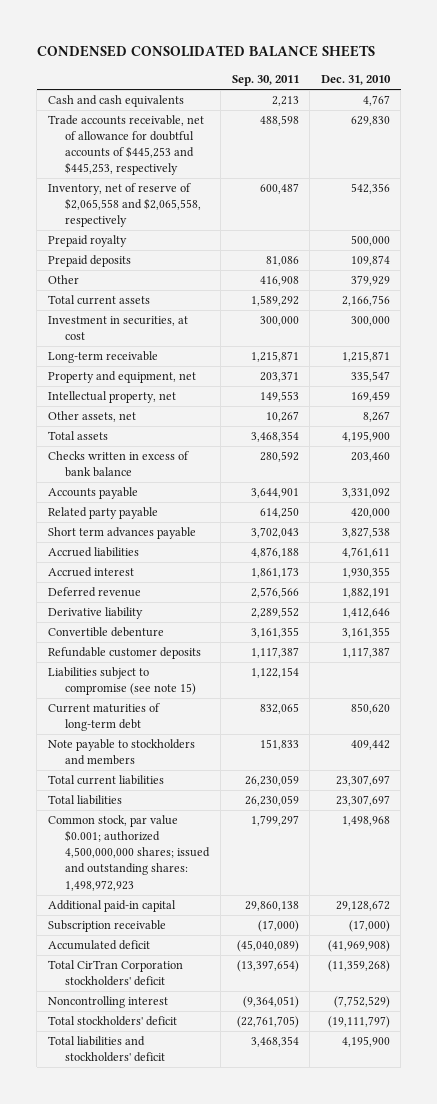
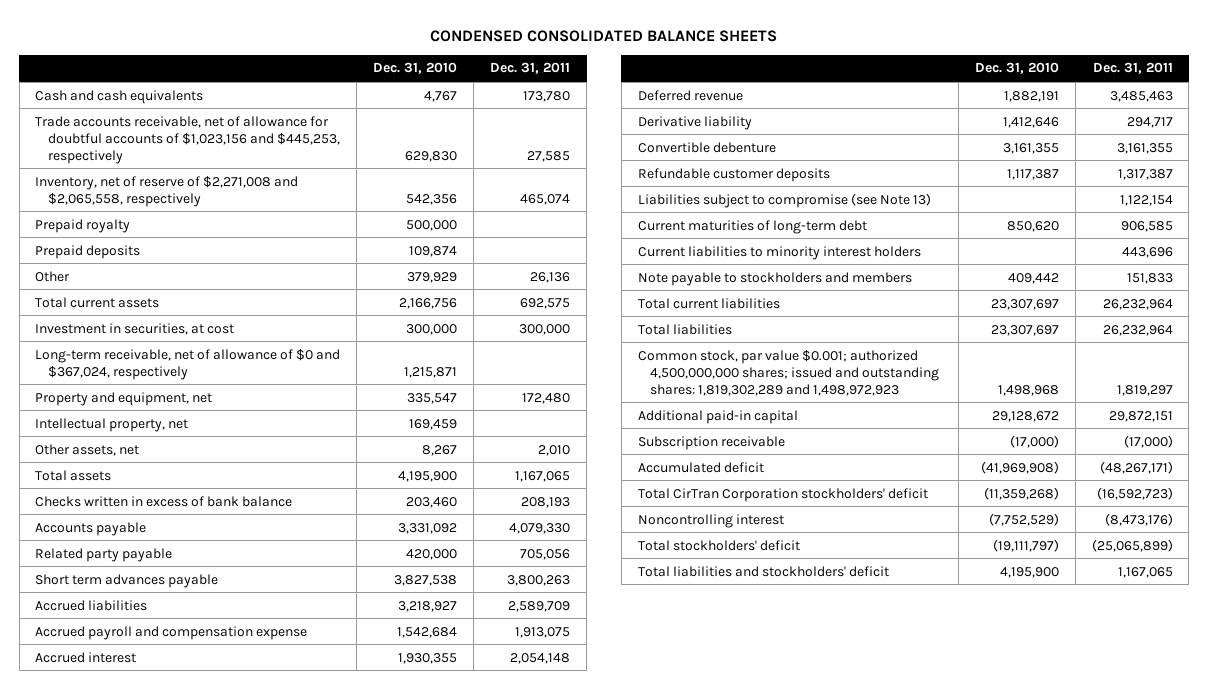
[231,75,299,87] Sep. 30, 2011 -> none
none -> [490,62,571,75] Dec. 31, 2011
[47,115,204,176] Trade accounts receivable, net of allowance for doubtful accounts of $445,253 and $445,253, respectively -> [35,115,340,164] Trade accounts receivable, net of allowance for doubtful accounts of $1,023,156 and $445,253, respectively
[47,183,202,228] Inventory, net of reserve of $2,065,558 and $2,065,558, respectively -> [35,175,299,207] Inventory, net of reserve of $2,271,008 and $2,065,558, respectively
[47,351,158,364] Long-term receivable -> [35,348,341,380] Long-term receivable, net of allowance of $0 and $367,024, respectively
[341,547,390,559] 4,761,611 -> [397,600,457,612] 3,218,927
none -> [35,625,308,640] Accrued payroll and compensation expense
[47,667,197,696] Liabilities subject to compromise (see note 15) -> [637,192,931,208] Liabilities subject to compromise (see Note 13)
none -> [637,245,921,260] Current liabilities to minority interest holders
[47,815,211,891] Common stock, par value $0.001; authorized 4,500,000,000 shares; issued and outstanding shares: 1,498,972,923 -> [637,349,939,396] Common stock, par value $0.001; authorized 4,500,000,000 shares; issued and outstanding shares: 1,819,302,289 and 1,498,972,923

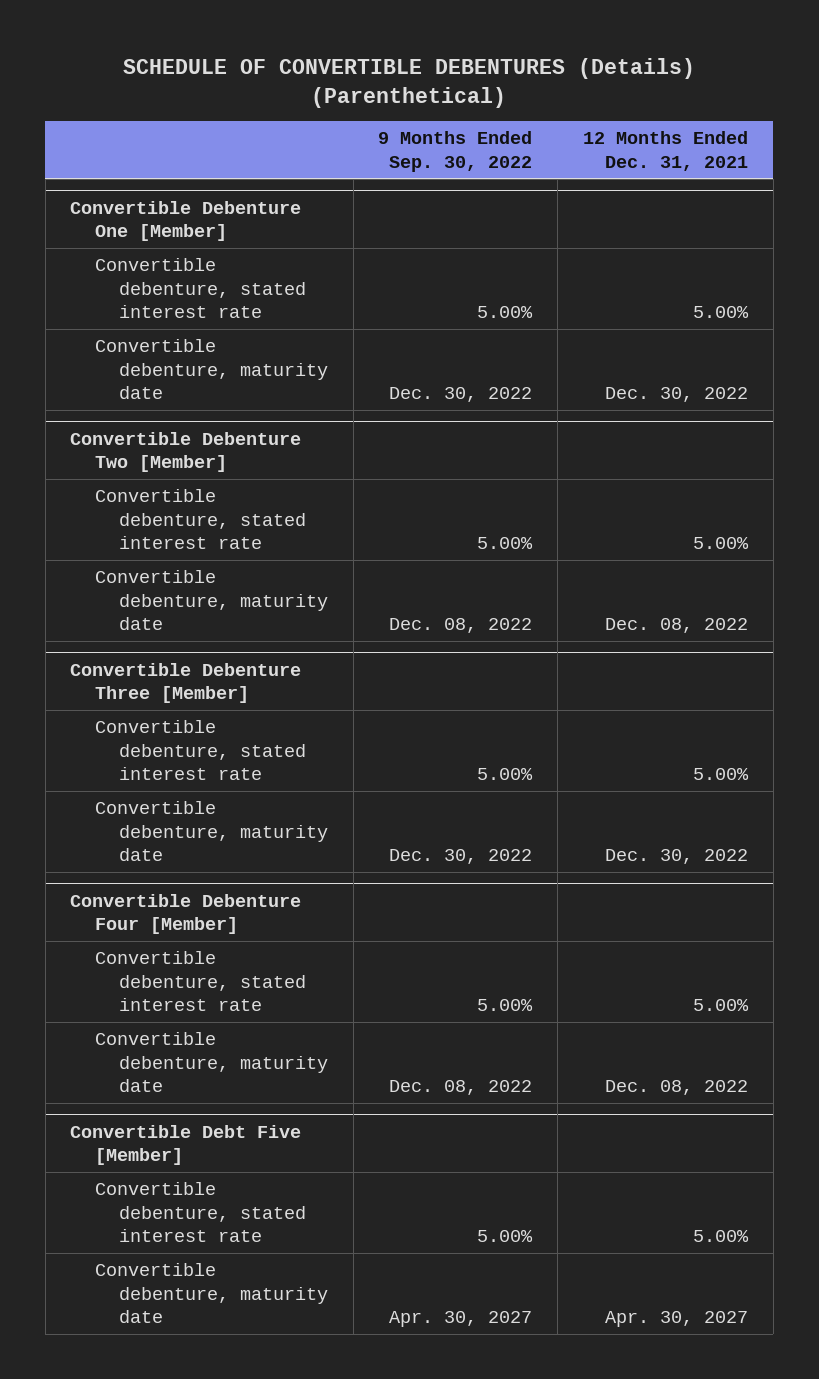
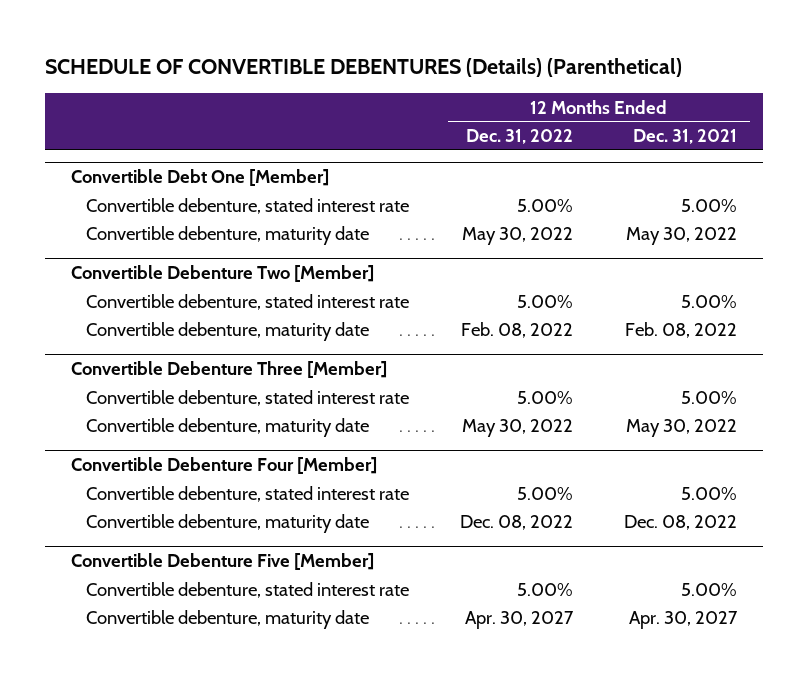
[378,131,533,172] 9 Months Ended Sep. 30, 2022 -> none
none -> [466,129,574,145] Dec. 31, 2022
[70,200,302,242] Convertible Debenture One [Member] -> [70,168,329,186] Convertible Debt One [Member]
[605,387,749,403] Dec. 30, 2022 -> [626,226,738,245] May 30, 2022
[605,618,749,634] Dec. 08, 2022 -> [625,321,738,338] Feb. 08, 2022
[605,849,749,865] Dec. 30, 2022 -> [626,418,738,437] May 30, 2022
[70,1124,302,1166] Convertible Debt Five [Member] -> [70,552,374,570] Convertible Debenture Five [Member]

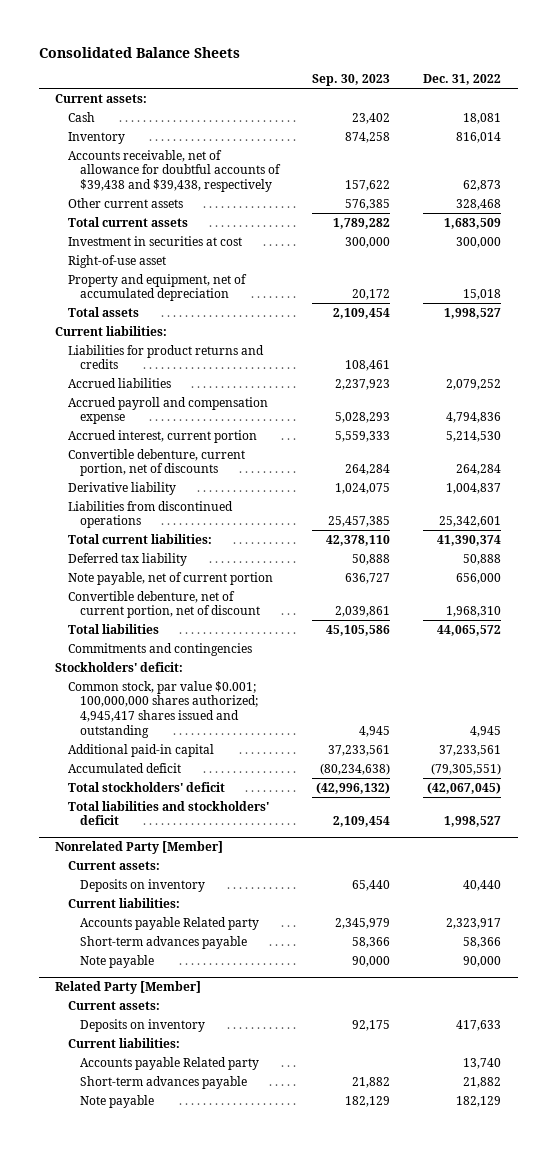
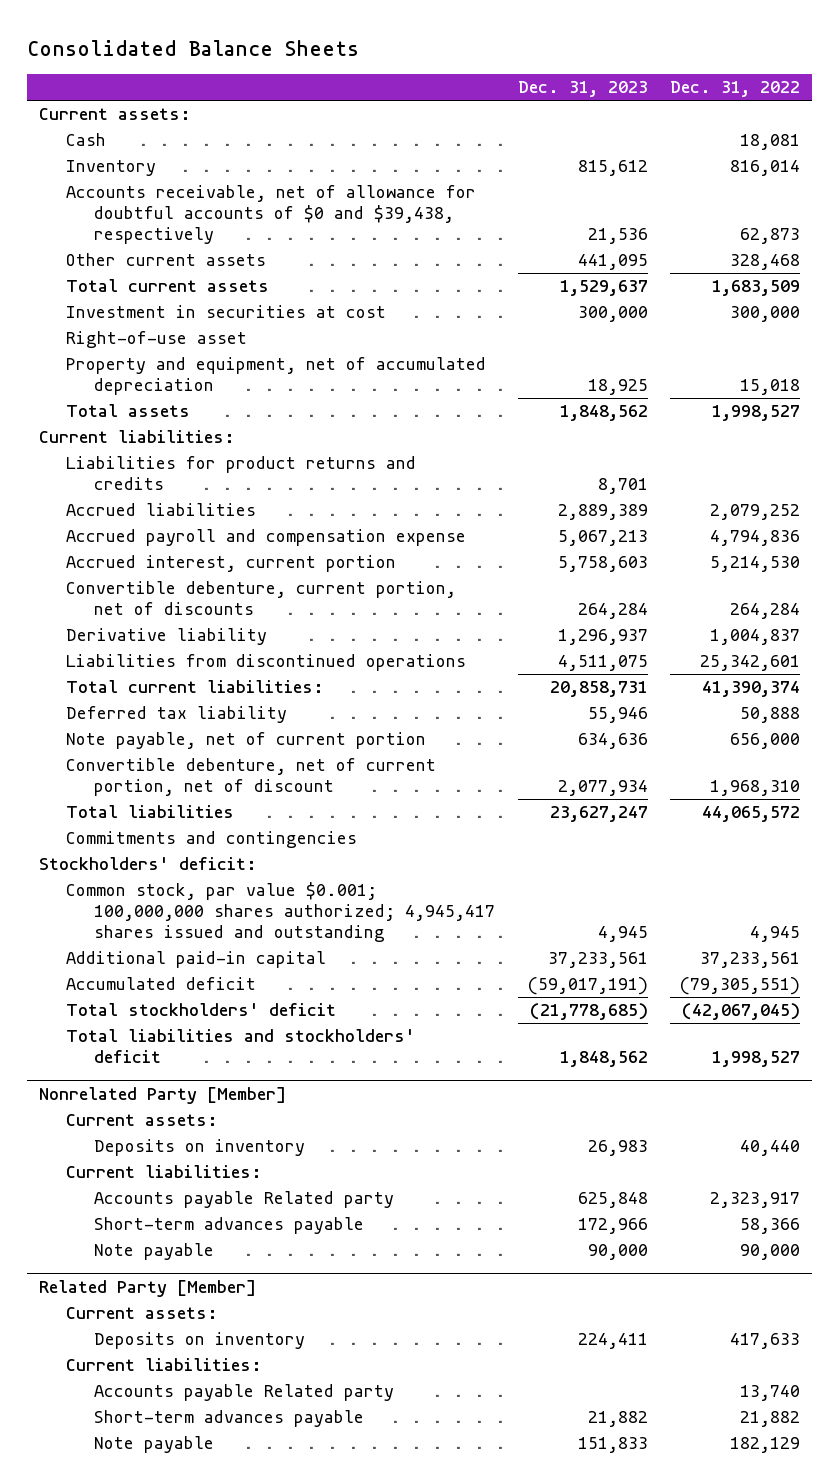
[312,74,391,87] Sep. 30, 2023 -> none
none -> [517,81,648,98] Dec. 31, 2023
[67,149,282,193] Accounts receivable, net of allowance for doubtful accounts of $39,438 and $39,438, respectively -> [66,185,477,245] Accounts receivable, net of allowance for doubtful accounts of $0 and $39,438, respectively

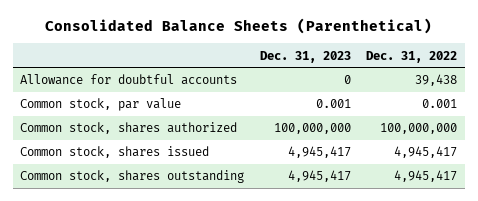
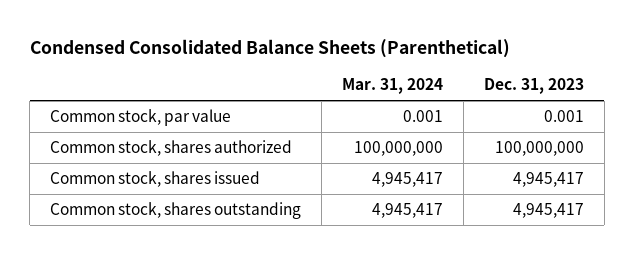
[44,18,432,35] Consolidated Balance Sheets (Parenthetical) -> [29,38,510,58] Condensed Consolidated Balance Sheets (Parenthetical)
[366,50,458,63] Dec. 31, 2022 -> none
none -> [341,78,443,95] Mar. 31, 2024
[20,74,238,86] Allowance for doubtful accounts -> none

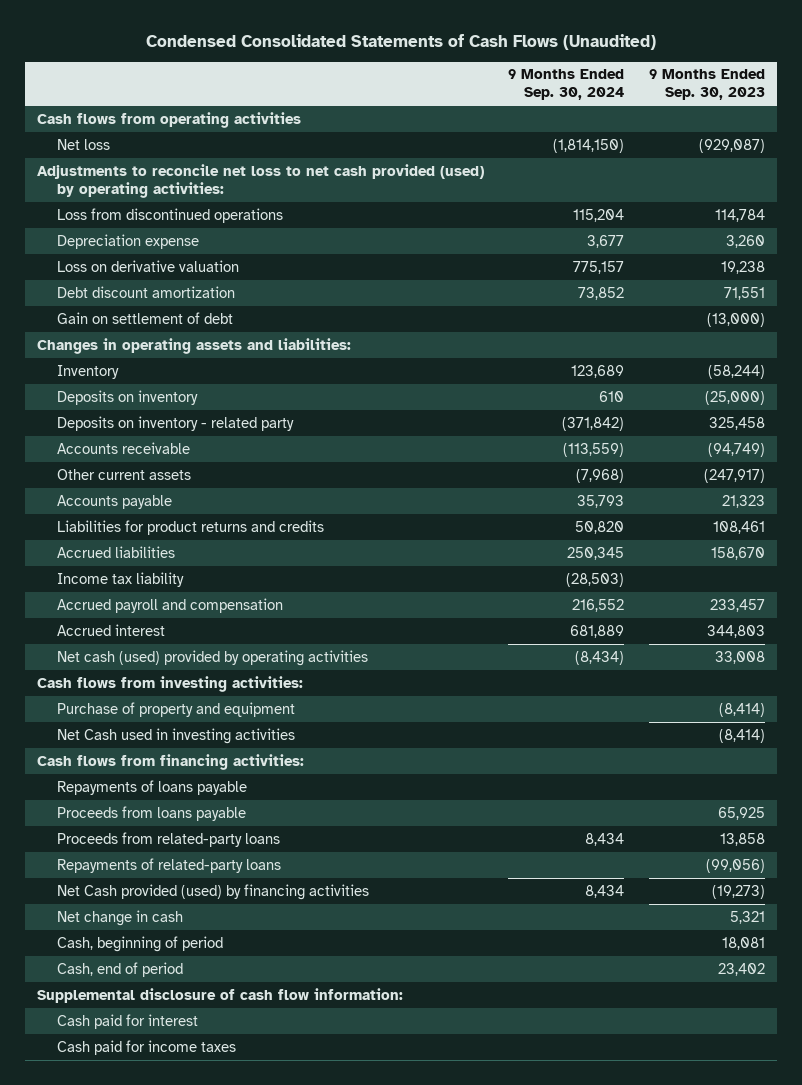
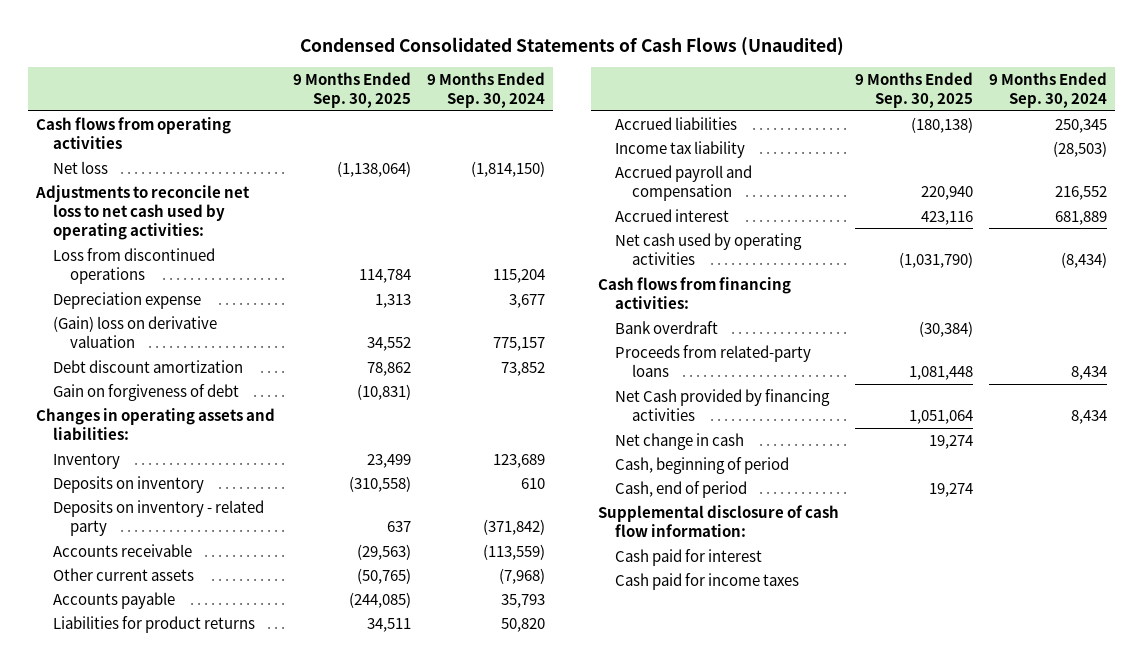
[648,69,765,101] 9 Months Ended Sep. 30, 2023 -> none
none -> [292,71,411,109] 9 Months Ended Sep. 30, 2025
[37,163,485,198] Adjustments to reconcile net loss to net cash provided (used) by operating activities: -> [35,184,251,241] Adjustments to reconcile net loss to net cash used by operating activities:
[56,259,239,272] Loss on derivative valuation -> [53,315,218,349] (Gain) loss on derivative valuation
[56,311,233,324] Gain on settlement of debt -> [53,383,240,401] Gain on forgiveness of debt
[56,519,324,535] Liabilities for product returns and credits -> [53,615,256,633] Liabilities for product returns
[37,675,304,692] Cash flows from investing activities: -> none
[56,701,295,717] Purchase of property and equipment -> none
[56,727,295,744] Net Cash used in investing activities -> none
[56,649,368,666] Net cash (used) provided by operating activities -> [615,232,803,266] Net cash used by operating activities
[56,779,247,795] Repayments of loans payable -> none
[56,805,246,821] Proceeds from loans payable -> none
none -> [615,320,719,334] Bank overdraft
[56,857,281,873] Repayments of related-party loans -> none
[56,883,369,900] Net Cash provided (used) by financing activities -> [615,388,831,422] Net Cash provided by financing activities

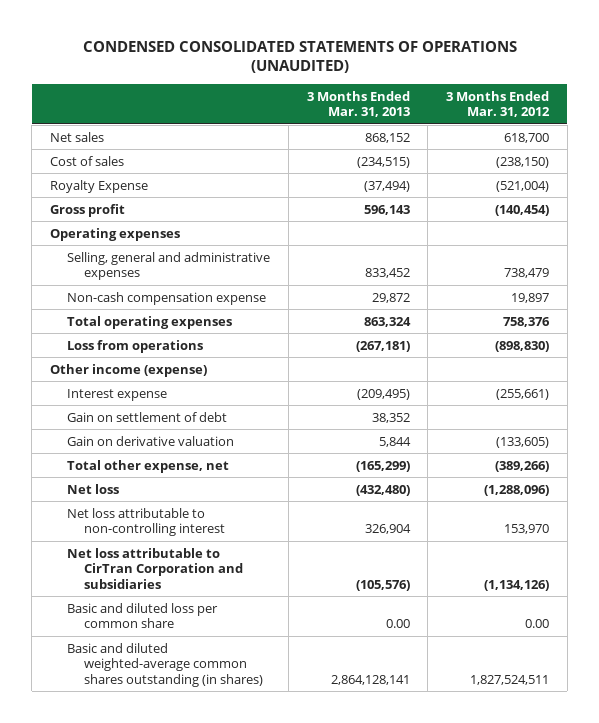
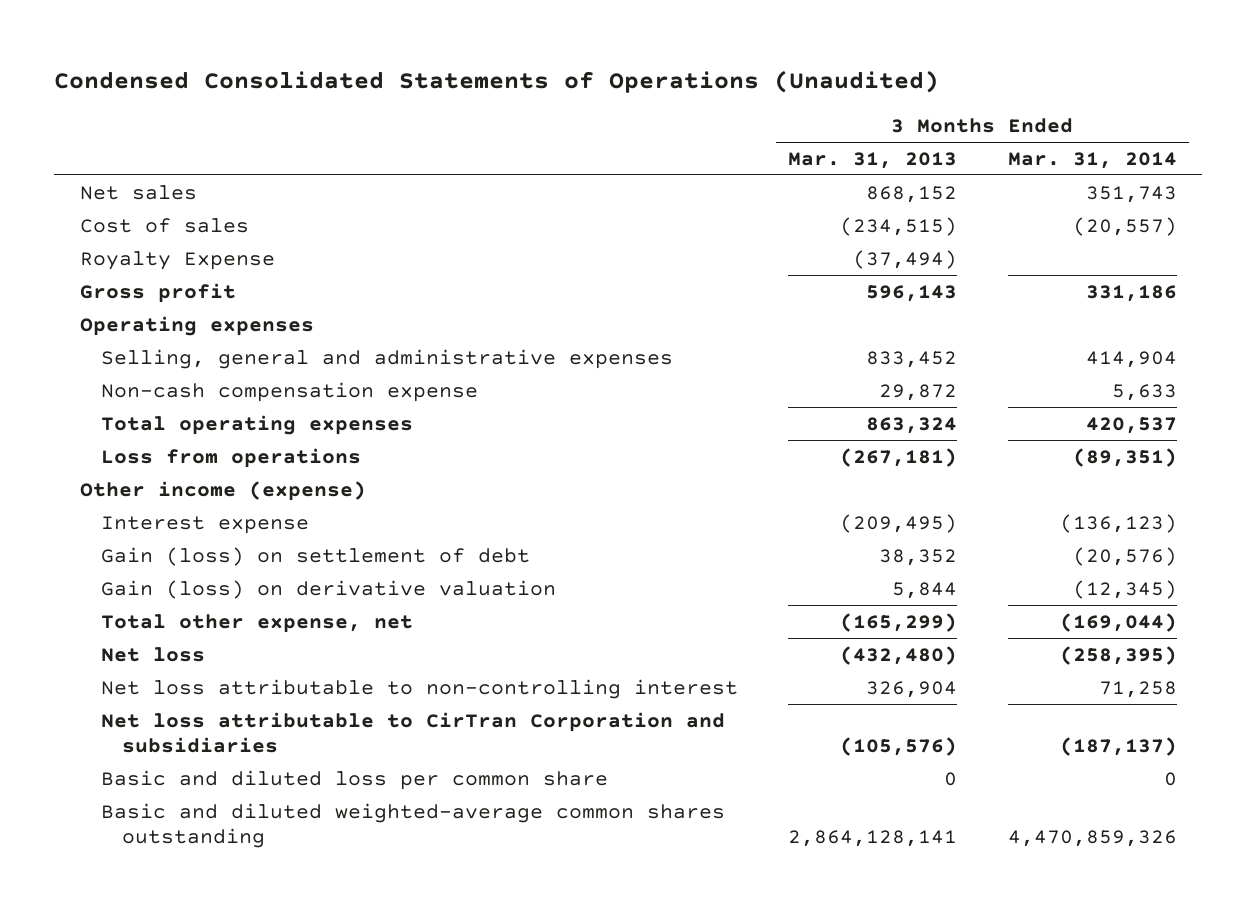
[82,40,517,74] CONDENSED CONSOLIDATED STATEMENTS OF OPERATIONS (UNAUDITED) -> [54,70,940,94] Condensed Consolidated Statements of Operations (Unaudited)
[446,90,551,118] 3 Months Ended Mar. 31, 2012 -> none
none -> [1007,151,1177,169] Mar. 31, 2014
[66,411,227,422] Gain on settlement of debt -> [100,546,530,566] Gain (loss) on settlement of debt
[66,435,234,446] Gain on derivative valuation -> [100,579,556,599] Gain (loss) on derivative valuation
[385,619,410,629] 0.00 -> [944,771,958,786] 0
[66,642,263,687] Basic and diluted weighted-average common shares outstanding (in shares) -> [100,802,725,849] Basic and diluted weighted-average common shares outstanding

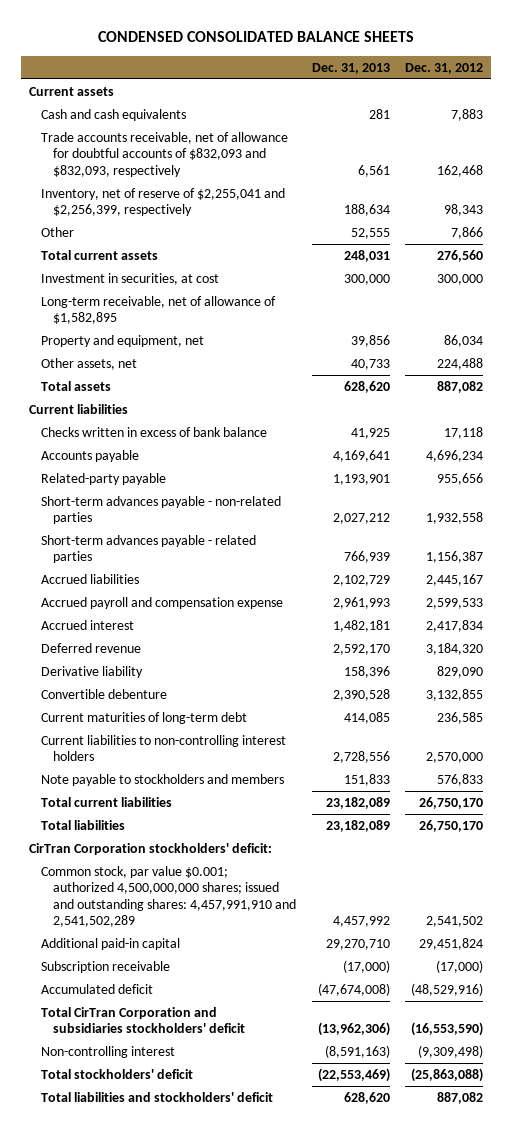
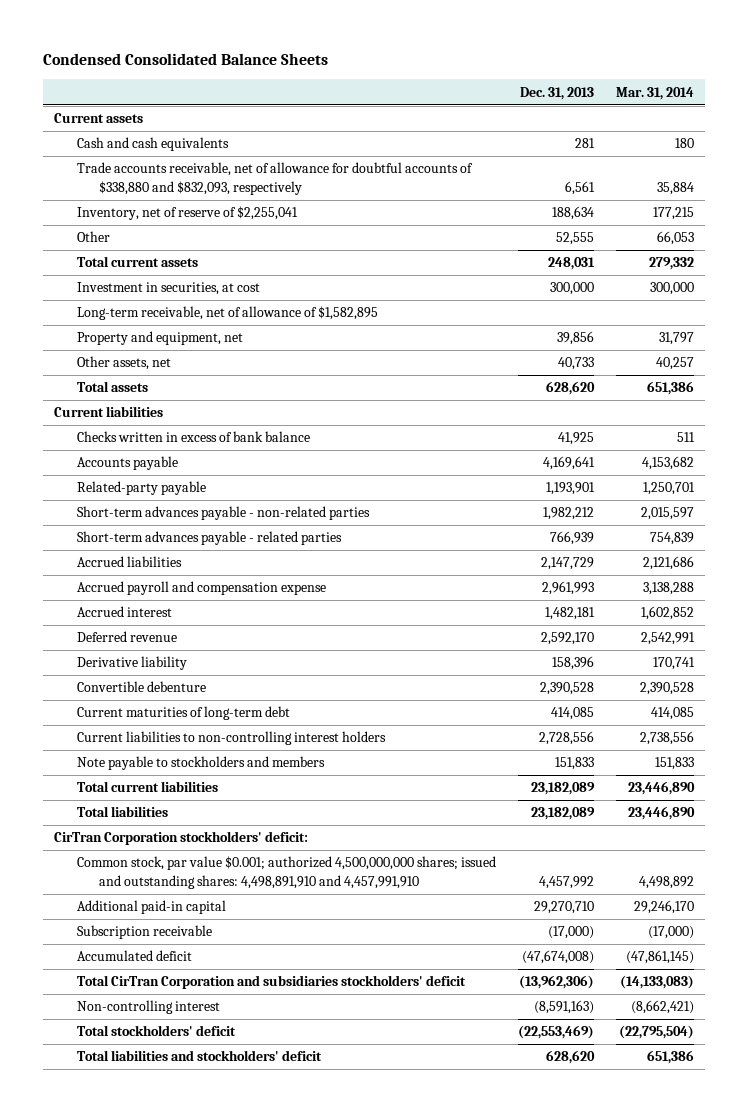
[97,31,414,43] CONDENSED CONSOLIDATED BALANCE SHEETS -> [43,53,329,66] Condensed Consolidated Balance Sheets
[405,62,484,74] Dec. 31, 2012 -> none
none -> [615,86,694,100] Mar. 31, 2014
[40,131,288,177] Trade accounts receivable, net of allowance for doubtful accounts of $832,093 and $832,093, respectively -> [76,162,473,195] Trade accounts receivable, net of allowance for doubtful accounts of $338,880 and $832,093, respectively
[40,187,285,217] Inventory, net of reserve of $2,255,041 and $2,256,399, respectively -> [76,206,298,221] Inventory, net of reserve of $2,255,041
[332,513,390,525] 2,027,212 -> [542,507,594,521] 1,982,212
[332,574,390,586] 2,102,729 -> [540,557,594,571] 2,147,729
[40,865,296,928] Common stock, par value $0.001; authorized 4,500,000,000 shares; issued and outstanding shares: 4,457,991,910 and 2,541,502,289 -> [76,856,496,889] Common stock, par value $0.001; authorized 4,500,000,000 shares; issued and outstanding shares: 4,498,891,910 and 4,457,991,910

